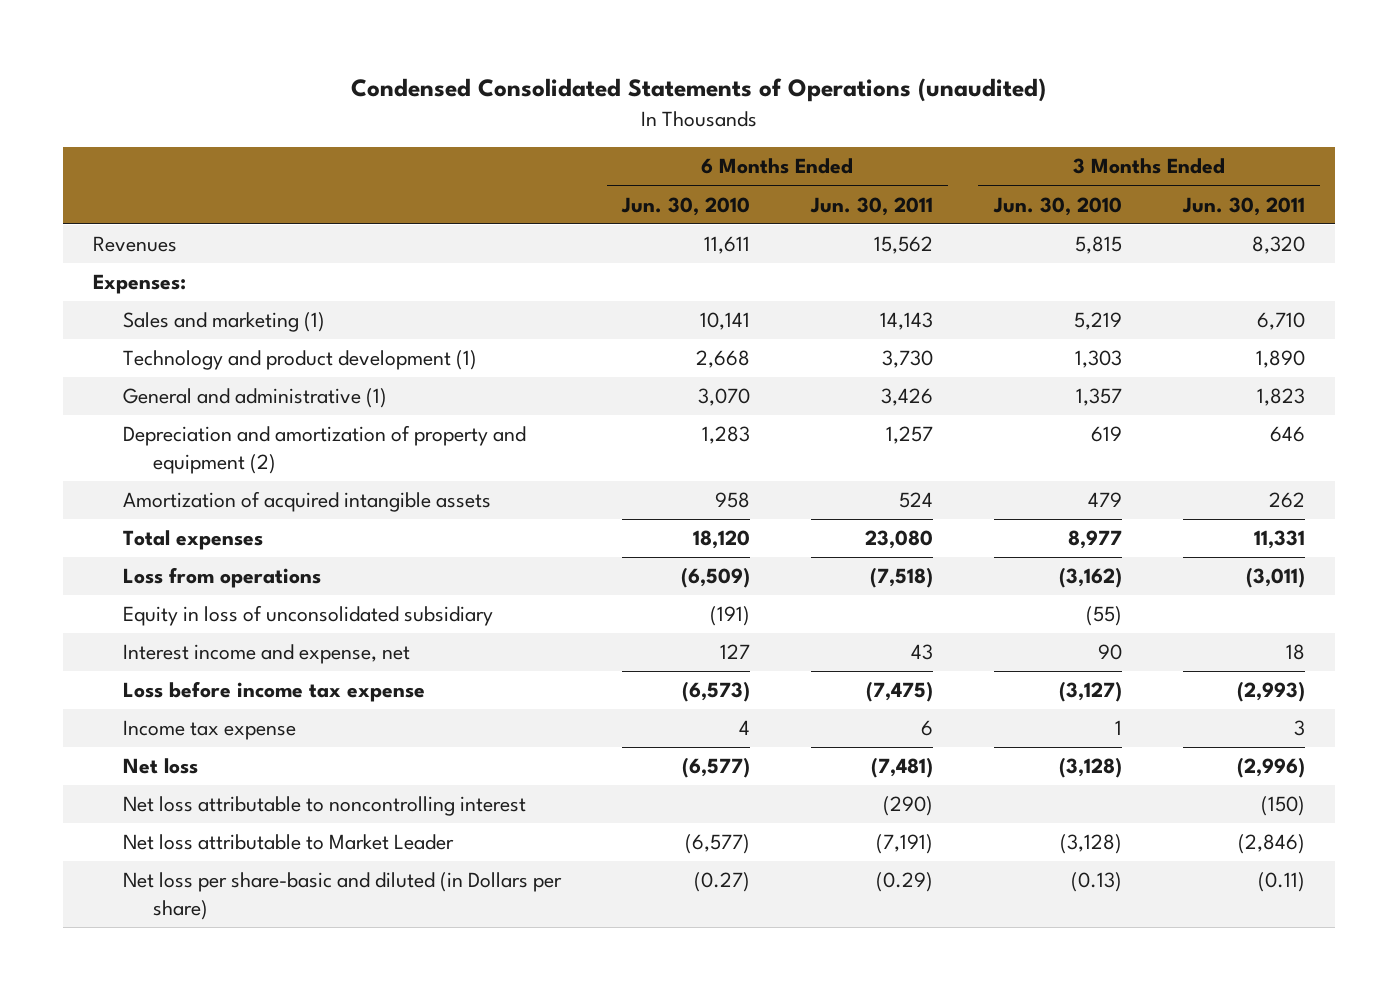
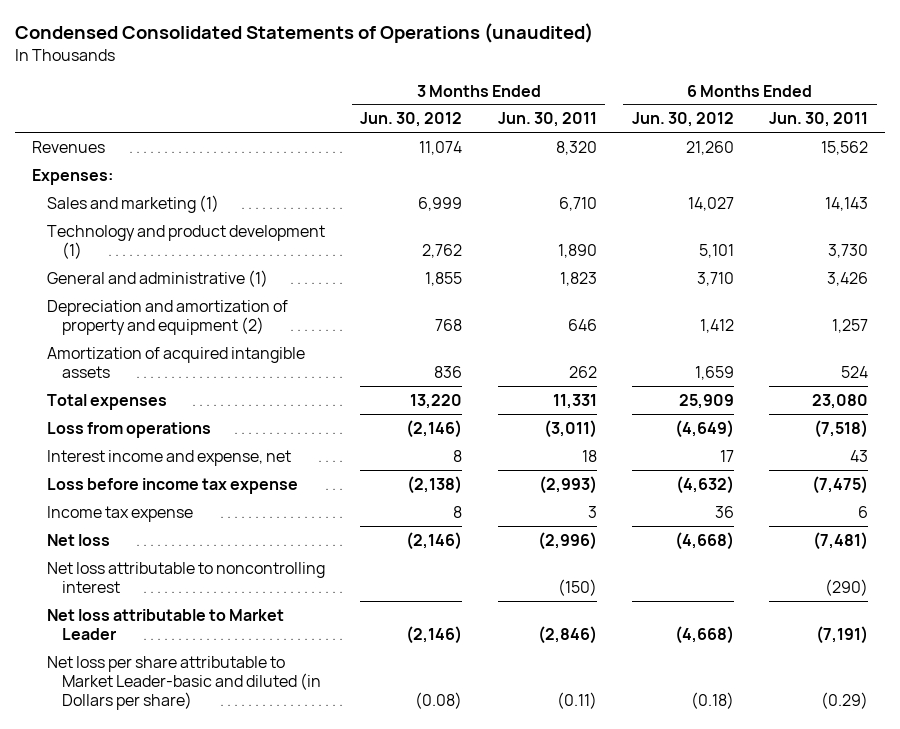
[620,196,750,216] Jun. 30, 2010 -> none
[992,196,1122,216] Jun. 30, 2010 -> none
none -> [360,112,463,128] Jun. 30, 2012
none -> [631,112,734,128] Jun. 30, 2012
[123,605,494,627] Equity in loss of unconsolidated subsidiary -> none
[123,872,563,920] Net loss per share-basic and diluted (in Dollars per share) -> [47,655,322,711] Net loss per share attributable to Market Leader-basic and diluted (in Dollars per share)

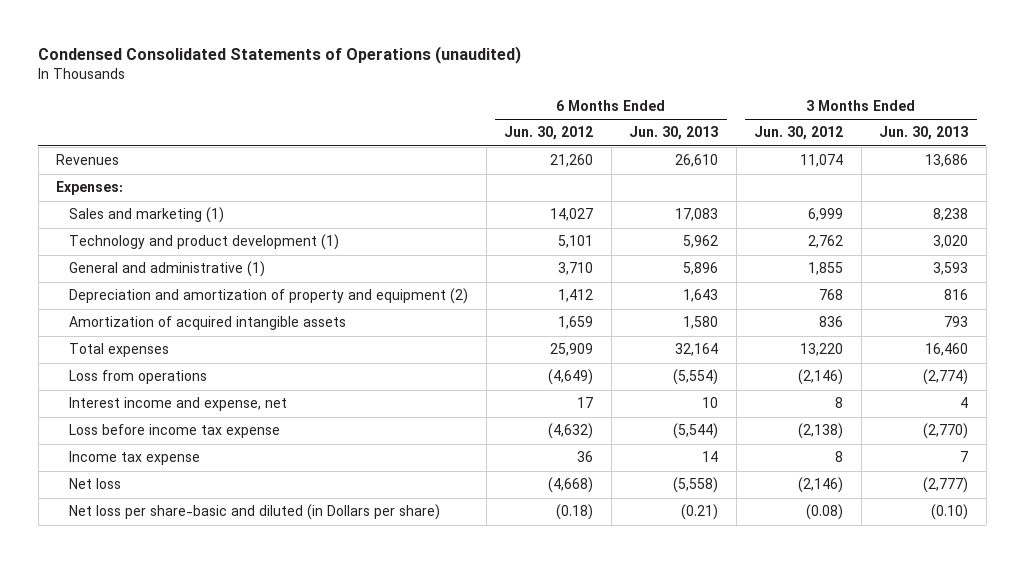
[497,112,597,128] Jun. 30, 2011 -> none
[768,112,868,128] Jun. 30, 2011 -> none
none -> [629,126,719,141] Jun. 30, 2013
none -> [879,126,969,141] Jun. 30, 2013
[47,561,326,594] Net loss attributable to noncontrolling interest -> none
[47,608,285,641] Net loss attributable to Market Leader -> none
[47,655,322,711] Net loss per share attributable to Market Leader-basic and diluted (in Dollars per share) -> [69,504,441,521] Net loss per share-basic and diluted (in Dollars per share)

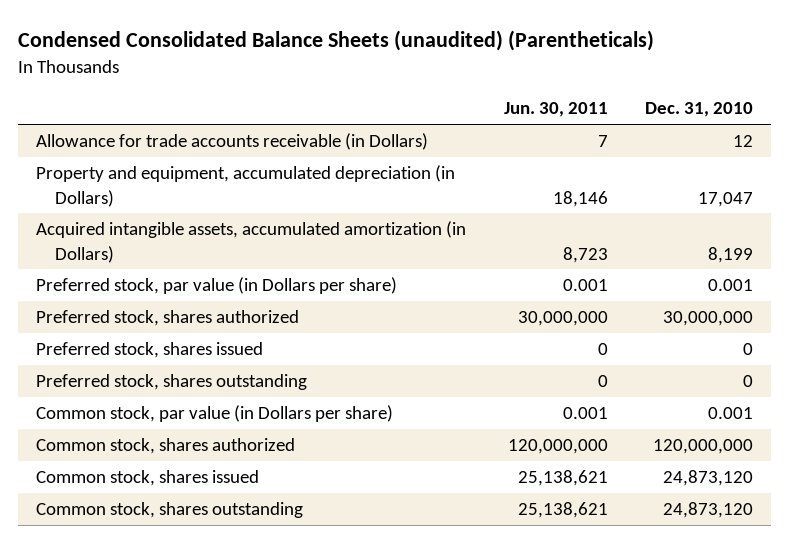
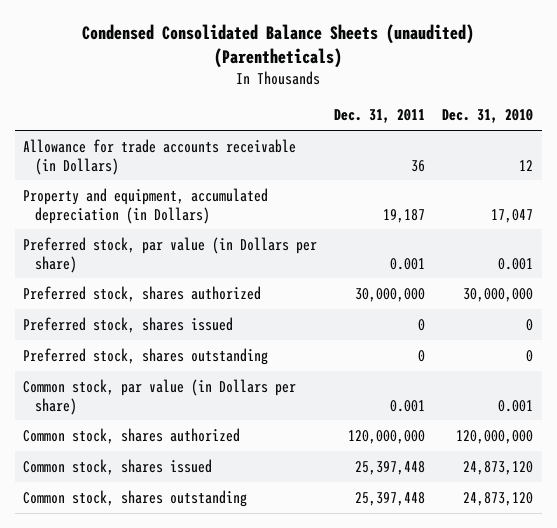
[503,102,608,118] Jun. 30, 2011 -> none
none -> [334,109,426,124] Dec. 31, 2011
[36,221,467,263] Acquired intangible assets, accumulated amortization (in Dollars) -> none

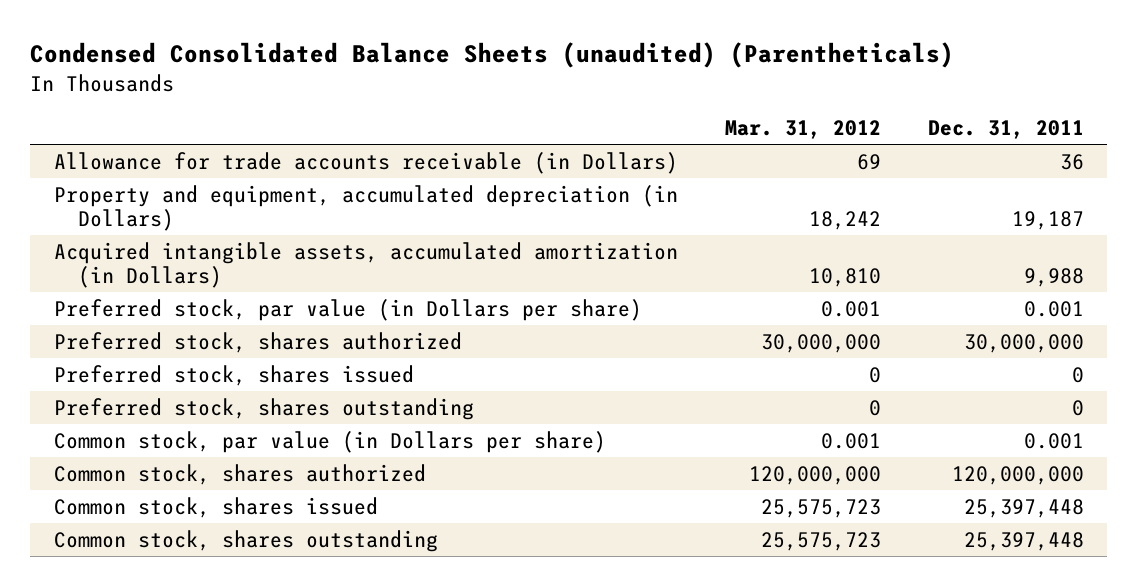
[442,109,534,124] Dec. 31, 2010 -> none
none -> [724,120,881,140] Mar. 31, 2012
none -> [53,241,678,288] Acquired intangible assets, accumulated amortization (in Dollars)

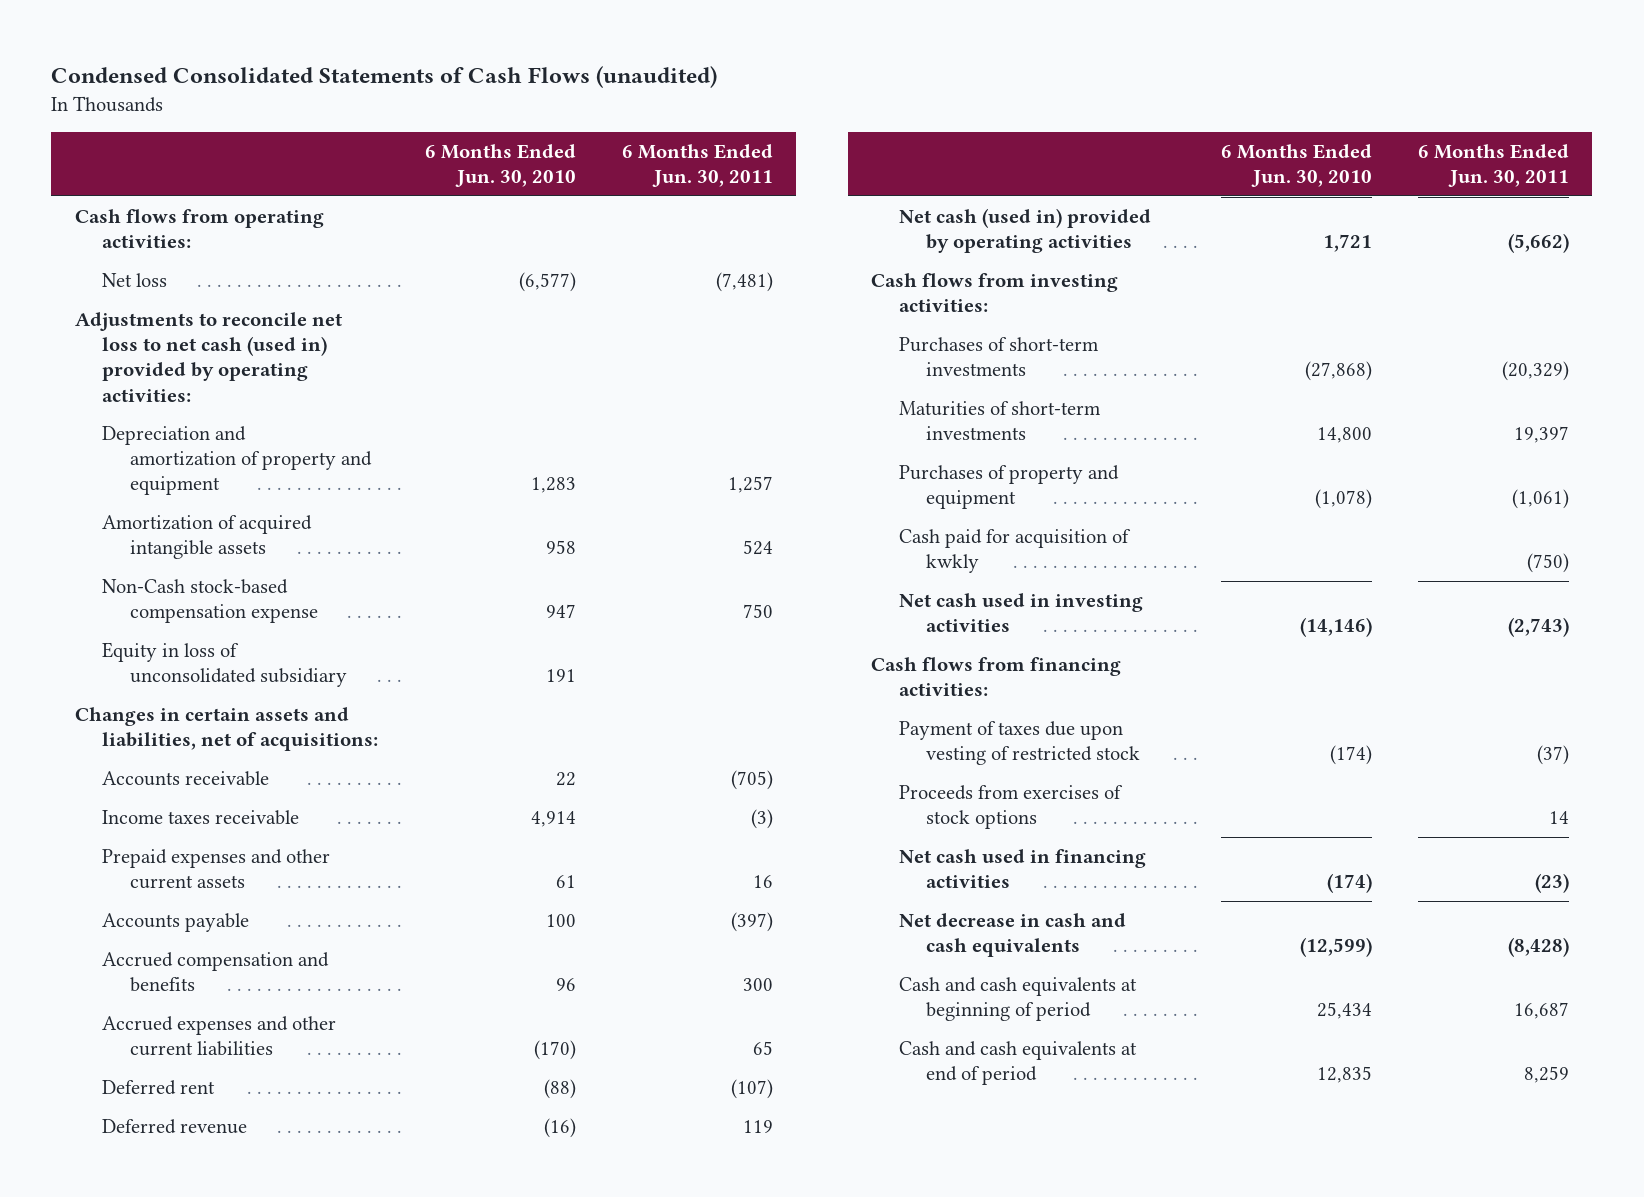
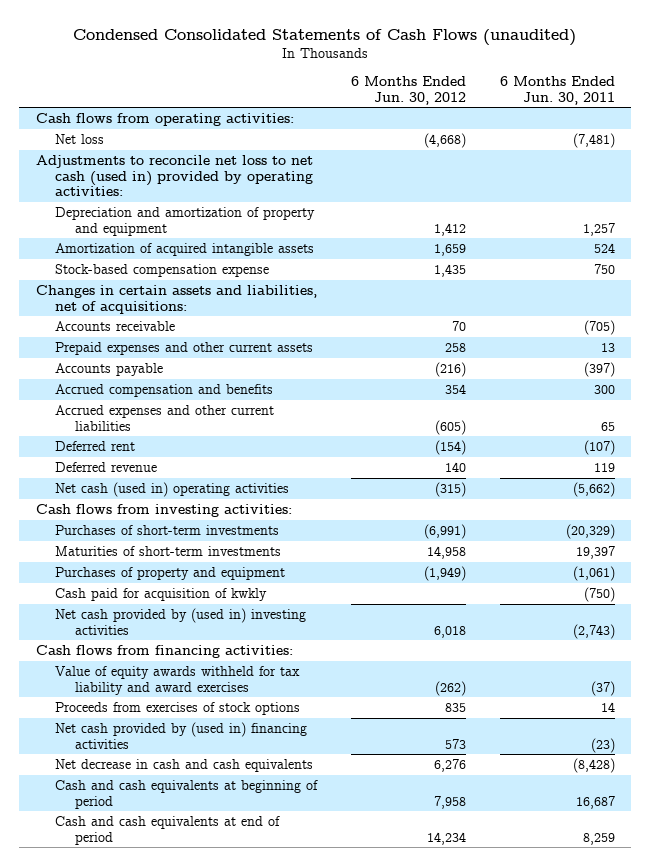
[424,143,576,187] 6 Months Ended Jun. 30, 2010 -> none
none -> [350,75,466,105] 6 Months Ended Jun. 30, 2012
[102,642,347,688] Equity in loss of unconsolidated subsidiary -> none
[102,579,318,624] Non-Cash stock-based compensation expense -> [55,263,270,277] Stock-based compensation expense
[102,810,300,826] Income taxes receivable -> none
[753,875,774,889] 16 -> [600,342,615,352] 13
[898,208,1151,254] Net cash (used in) provided by operating activities -> [55,481,290,497] Net cash (used in) operating activities
[898,593,1143,633] Net cash used in investing activities -> [55,607,307,635] Net cash provided by (used in) investing activities
[898,721,1141,766] Payment of taxes due upon vesting of restricted stock -> none
none -> [55,665,301,695] Value of equity awards withheld for tax liability and award exercises
[898,849,1146,889] Net cash used in financing activities -> [55,721,308,749] Net cash provided by (used in) financing activities

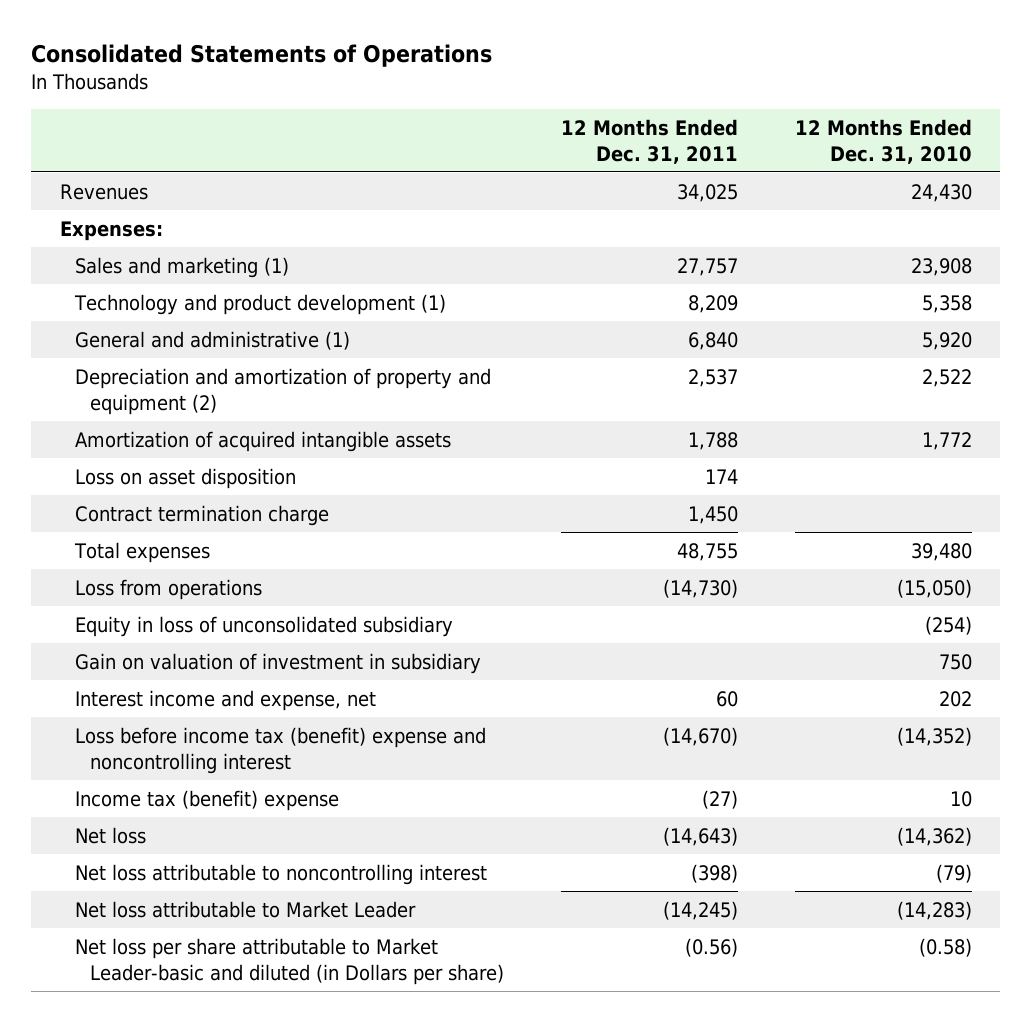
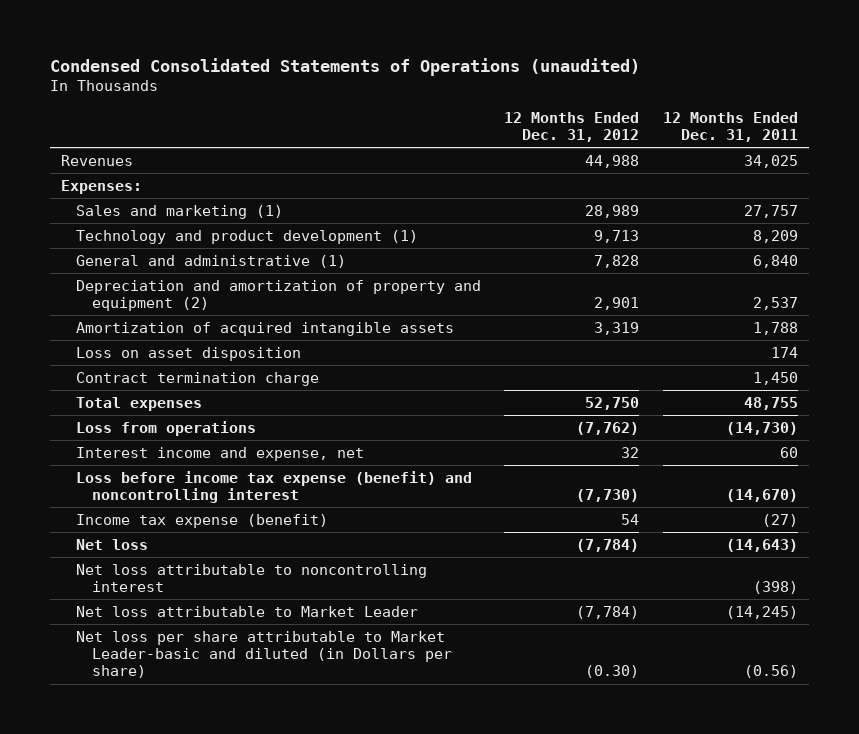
[30,44,492,68] Consolidated Statements of Operations -> [49,57,640,76] Condensed Consolidated Statements of Operations (unaudited)
[794,119,972,164] 12 Months Ended Dec. 31, 2010 -> none
none -> [504,111,640,143] 12 Months Ended Dec. 31, 2012
[74,615,453,637] Equity in loss of unconsolidated subsidiary -> none
[74,652,481,674] Gain on valuation of investment in subsidiary -> none
[74,726,486,774] Loss before income tax (benefit) expense and noncontrolling interest -> [76,470,473,503] Loss before income tax expense (benefit) and noncontrolling interest
[74,789,339,811] Income tax (benefit) expense -> [76,513,329,528] Income tax expense (benefit)

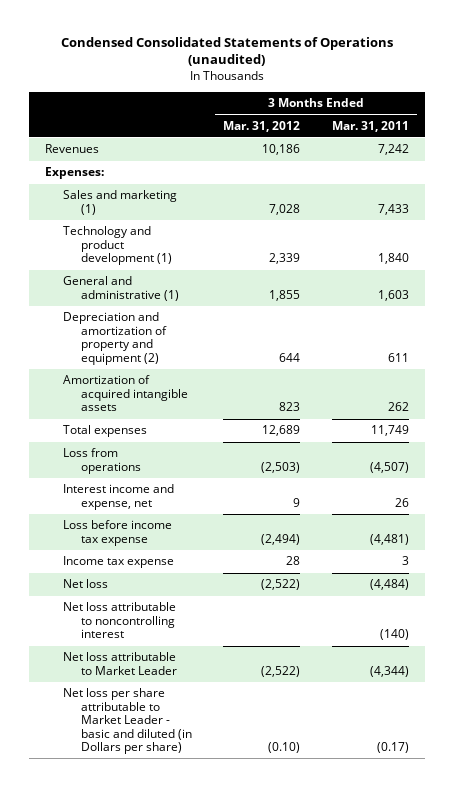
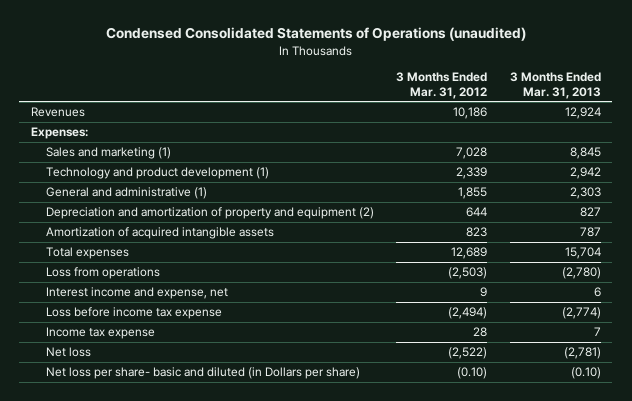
[331,120,409,132] Mar. 31, 2011 -> none
none -> [509,72,601,99] 3 Months Ended Mar. 31, 2013
[62,602,176,639] Net loss attributable to noncontrolling interest -> none
[62,652,177,675] Net loss attributable to Market Leader -> none
[62,688,192,755] Net loss per share attributable to Market Leader - basic and diluted (in Dollars per share) -> [45,367,360,380] Net loss per share- basic and diluted (in Dollars per share)

